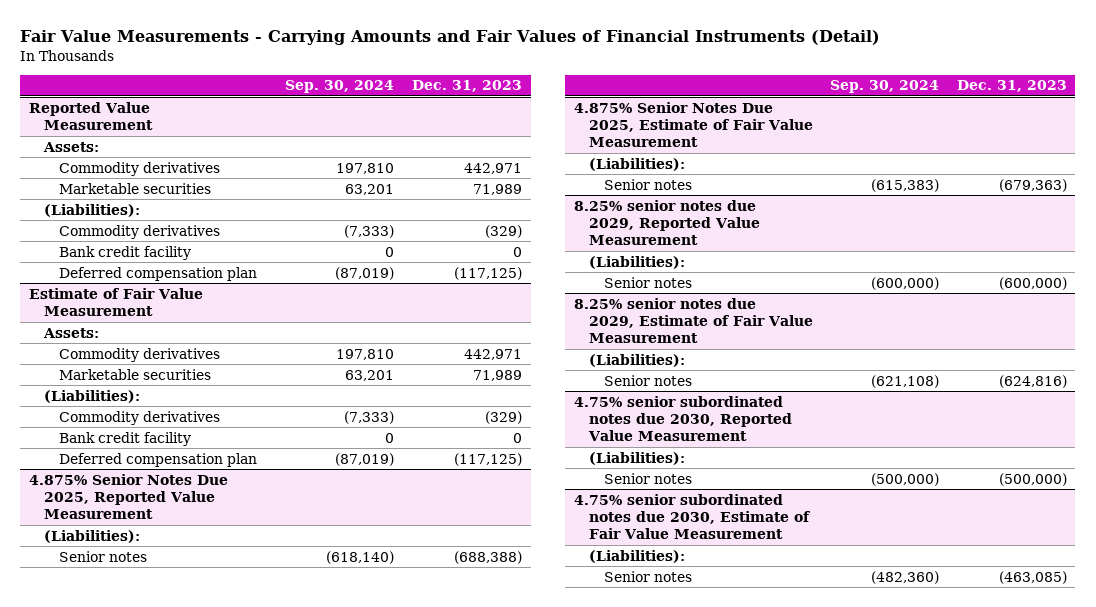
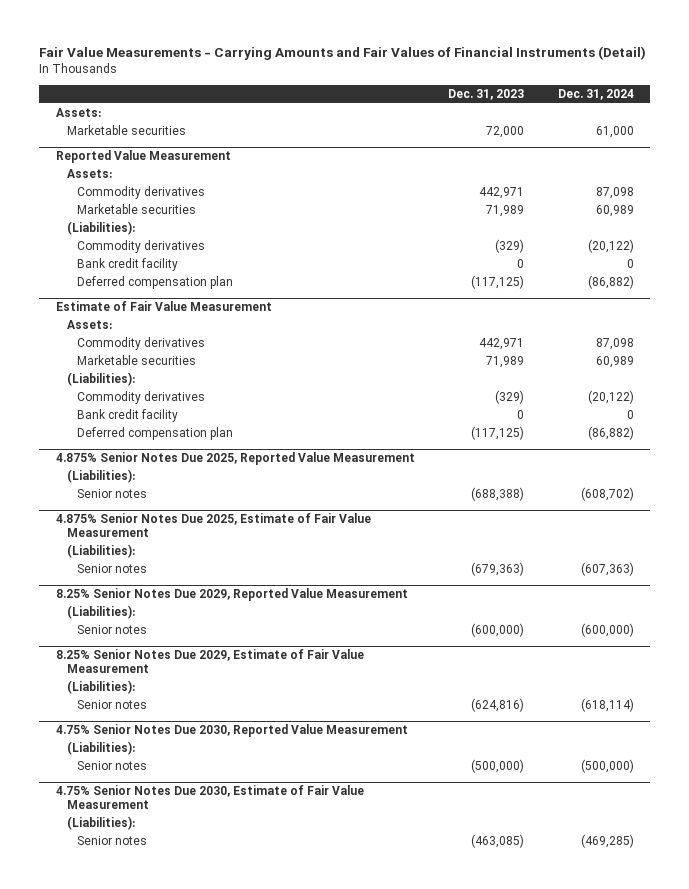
[285,80,395,94] Sep. 30, 2024 -> none
none -> [557,89,634,101] Dec. 31, 2024
none -> [55,108,101,118] Assets:
none -> [66,125,186,136] Marketable securities
[574,199,760,246] 8.25% senior notes due 2029, Reported Value Measurement -> [55,588,408,602] 8.25% Senior Notes Due 2029, Reported Value Measurement
[574,297,813,344] 8.25% senior notes due 2029, Estimate of Fair Value Measurement -> [55,649,364,674] 8.25% Senior Notes Due 2029, Estimate of Fair Value Measurement
[574,395,792,442] 4.75% senior subordinated notes due 2030, Reported Value Measurement -> [55,724,408,738] 4.75% Senior Notes Due 2030, Reported Value Measurement
[574,493,810,540] 4.75% senior subordinated notes due 2030, Estimate of Fair Value Measurement -> [55,785,364,810] 4.75% Senior Notes Due 2030, Estimate of Fair Value Measurement

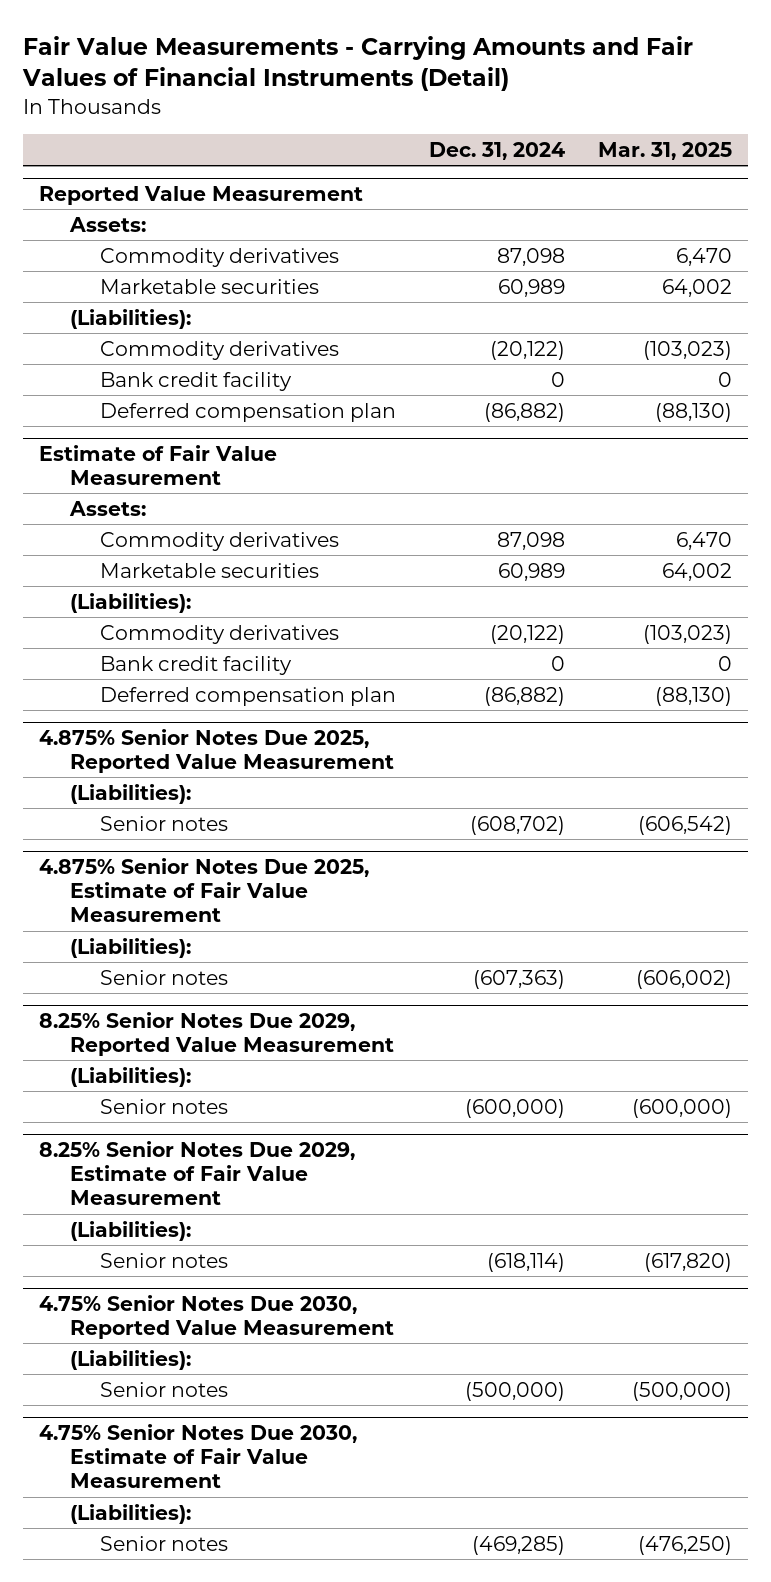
[448,89,525,101] Dec. 31, 2023 -> none
none -> [597,141,732,160] Mar. 31, 2025
[55,108,101,118] Assets: -> none
[66,125,186,136] Marketable securities -> none

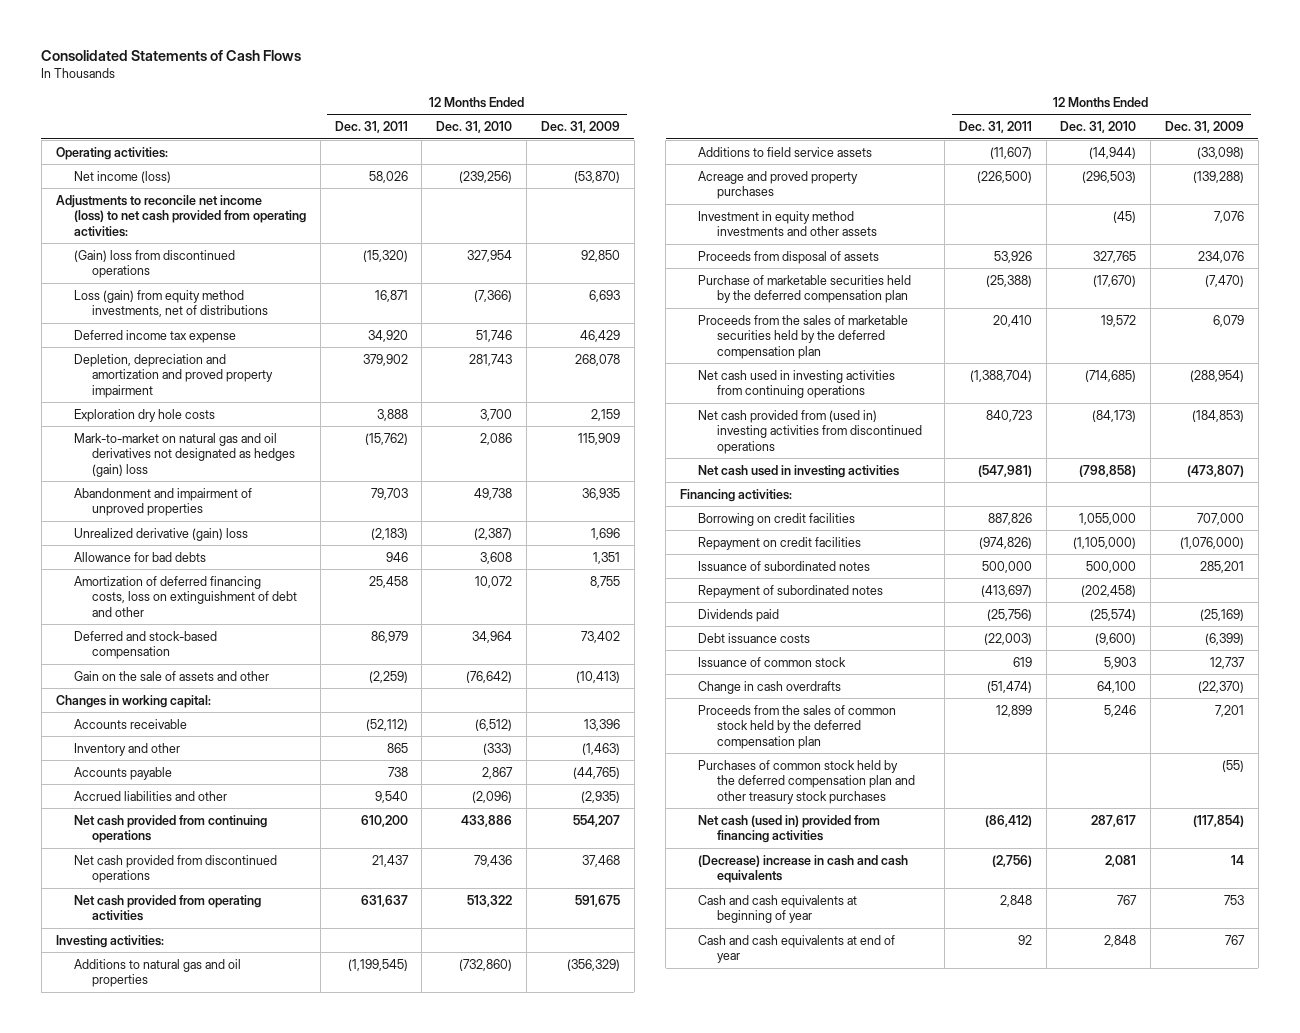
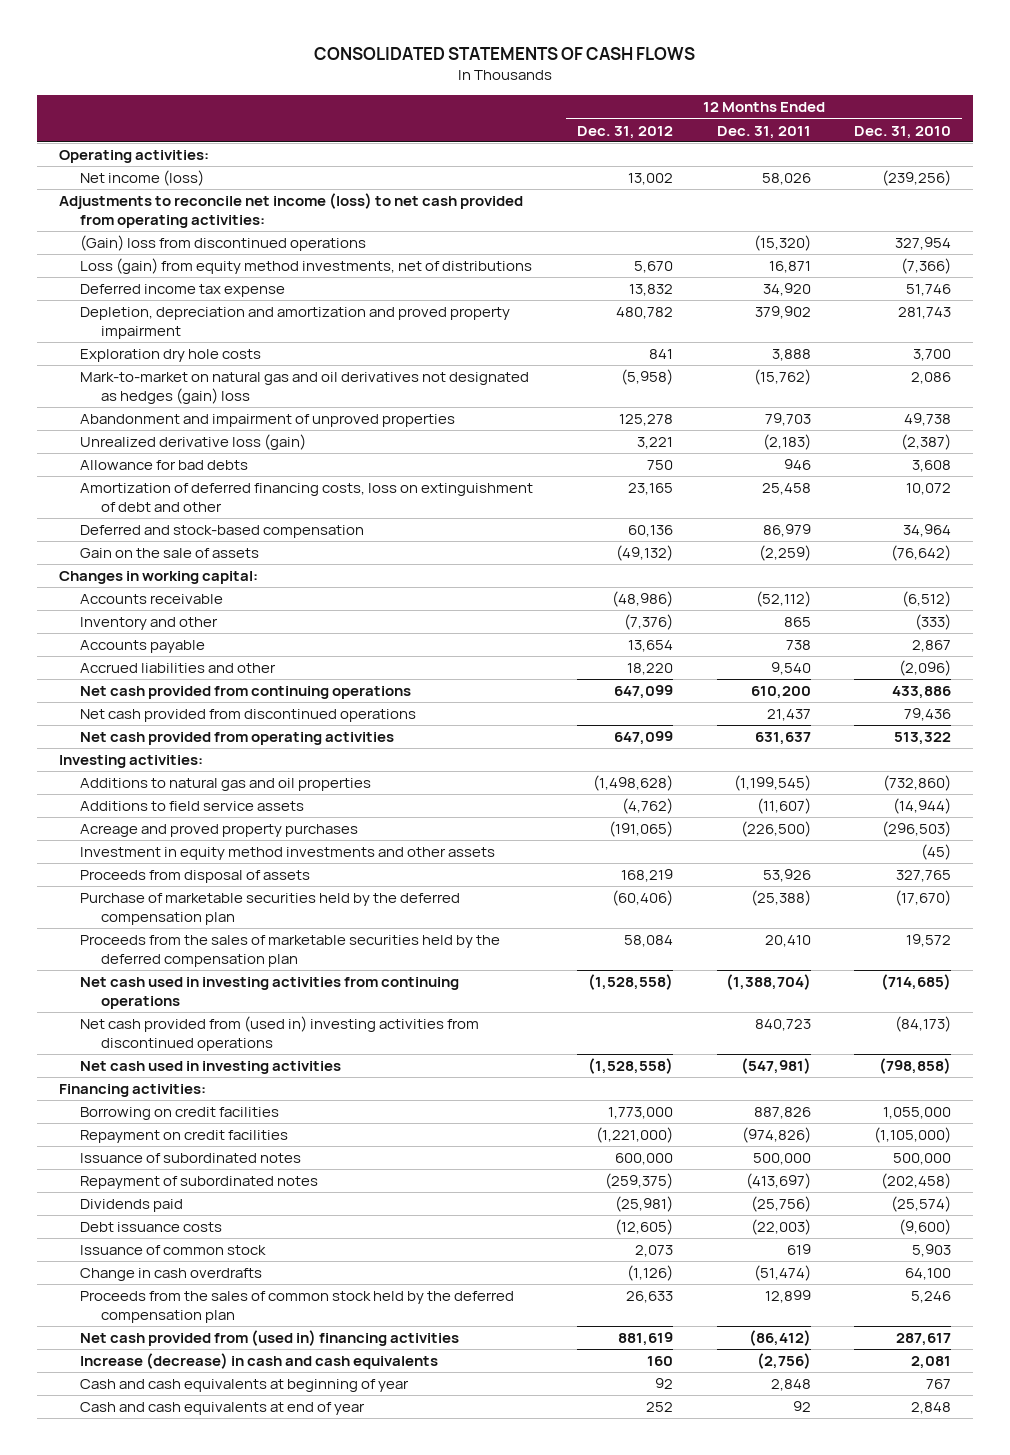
[41,49,302,61] Consolidated Statements of Cash Flows -> [314,47,696,61] CONSOLIDATED STATEMENTS OF CASH FLOWS
[540,121,620,134] Dec. 31, 2009 -> none
none -> [576,125,673,139] Dec. 31, 2012
[73,527,248,541] Unrealized derivative (gain) loss -> [79,434,306,451] Unrealized derivative loss (gain)
[73,670,269,681] Gain on the sale of assets and other -> [79,548,259,559] Gain on the sale of assets
[698,759,915,804] Purchases of common stock held by the deferred compensation plan and other treasury stock purchases -> none
[698,814,881,844] Net cash (used in) provided from financing activities -> [79,1330,459,1347] Net cash provided from (used in) financing activities
[698,854,909,884] (Decrease) increase in cash and cash equivalents -> [79,1353,438,1370] Increase (decrease) in cash and cash equivalents

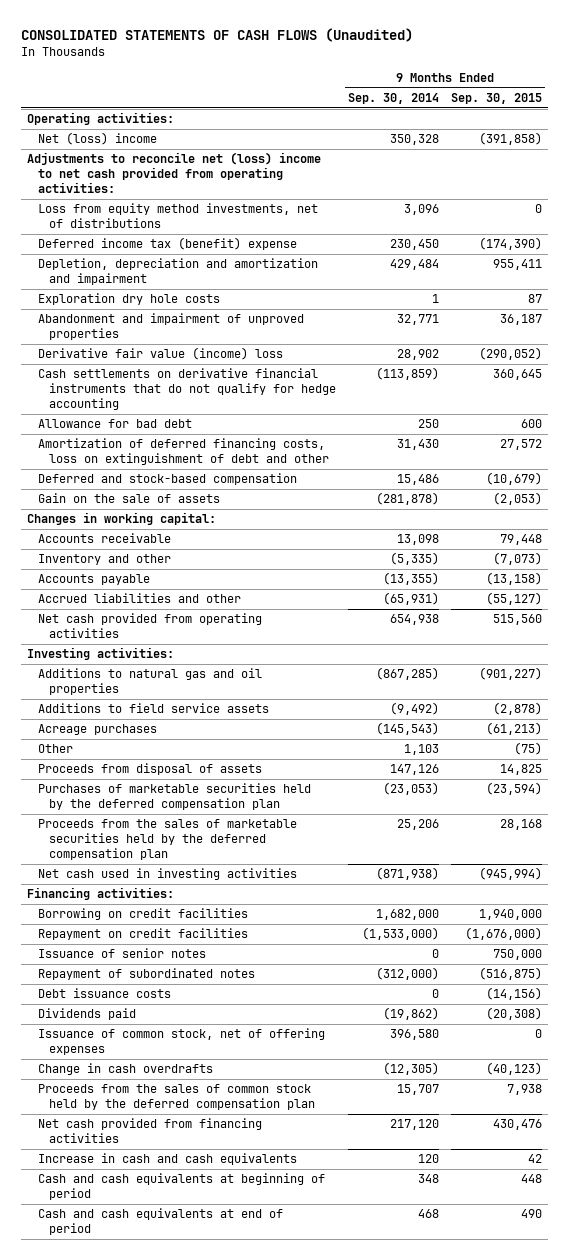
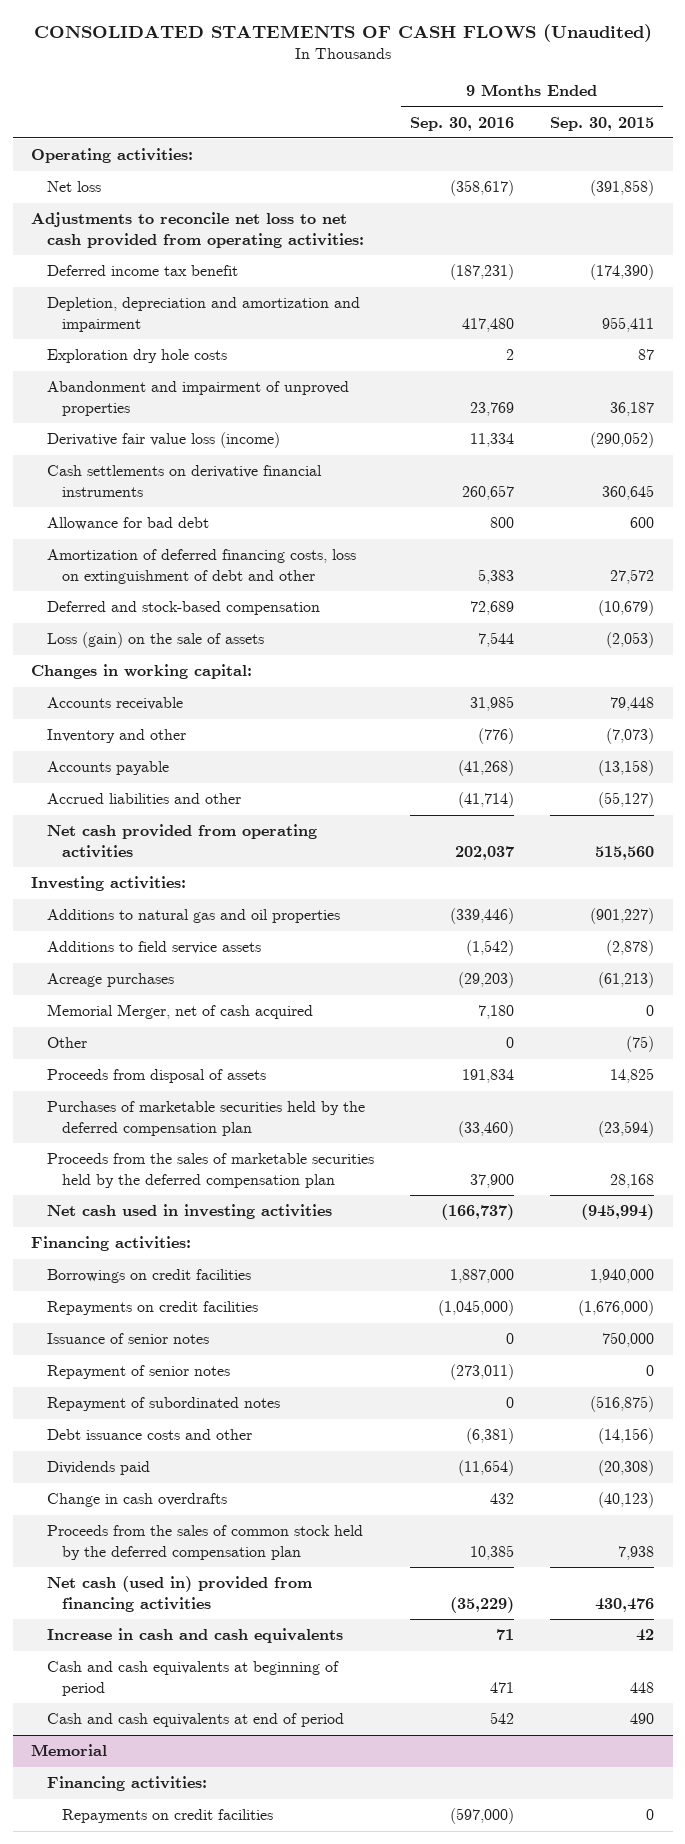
[347,93,439,105] Sep. 30, 2014 -> none
none -> [409,116,514,131] Sep. 30, 2016
[38,203,319,229] Loss from equity method investments, net of distributions -> none
[38,132,158,146] Net (loss) income -> [46,181,101,193] Net loss
[27,152,322,194] Adjustments to reconcile net (loss) income to net cash provided from operating activities: -> [31,212,364,248] Adjustments to reconcile net loss to net cash provided from operating activities:
[38,237,298,251] Deferred income tax (benefit) expense -> [46,265,238,277] Deferred income tax benefit
[38,347,284,361] Derivative fair value (income) loss -> [46,432,280,449] Derivative fair value loss (income)
[38,368,336,411] Cash settlements on derivative financial instruments that do not qualify for hedge accounting -> [46,465,322,497] Cash settlements on derivative financial instruments
[38,493,221,504] Gain on the sale of assets -> [46,632,264,649] Loss (gain) on the sale of assets
none -> [46,1004,313,1020] Memorial Merger, net of cash acquired
[38,908,249,921] Borrowing on credit facilities -> [46,1269,251,1284] Borrowings on credit facilities
[38,928,249,941] Repayment on credit facilities -> [46,1301,258,1316] Repayments on credit facilities
none -> [46,1365,230,1380] Repayment of senior notes
[38,988,172,999] Debt issuance costs -> [46,1429,252,1441] Debt issuance costs and other
[38,1028,326,1056] Issuance of common stock, net of offering expenses -> none
[38,1118,263,1144] Net cash provided from financing activities -> [46,1576,312,1612] Net cash (used in) provided from financing activities
none -> [31,1744,108,1757] Memorial
none -> [46,1776,207,1792] Financing activities:
none -> [61,1809,273,1824] Repayments on credit facilities

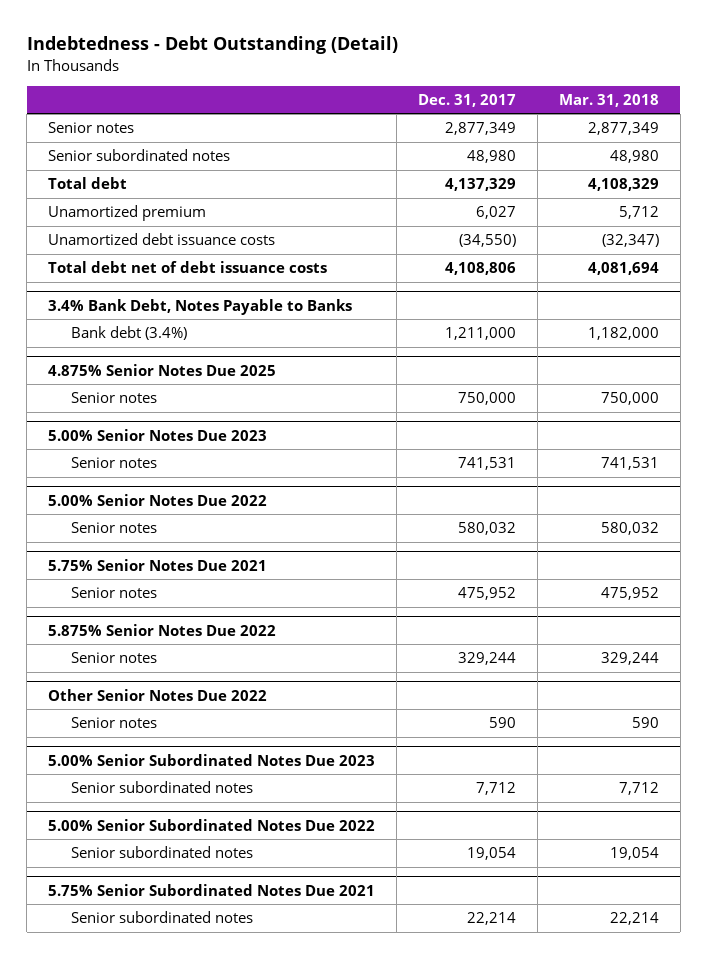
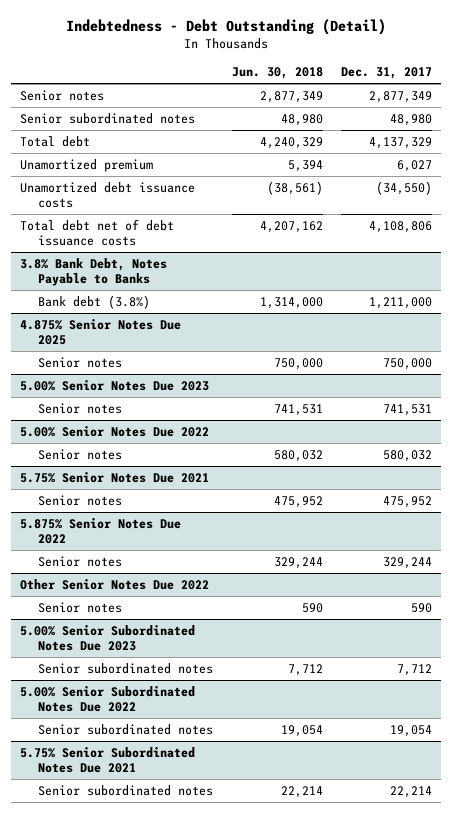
[558,93,659,107] Mar. 31, 2018 -> none
none -> [231,67,323,80] Jun. 30, 2018
[48,298,353,315] 3.4% Bank Debt, Notes Payable to Banks -> [20,257,168,287] 3.8% Bank Debt, Notes Payable to Banks
[70,326,187,341] Bank debt (3.4%) -> [38,294,151,309] Bank debt (3.8%)

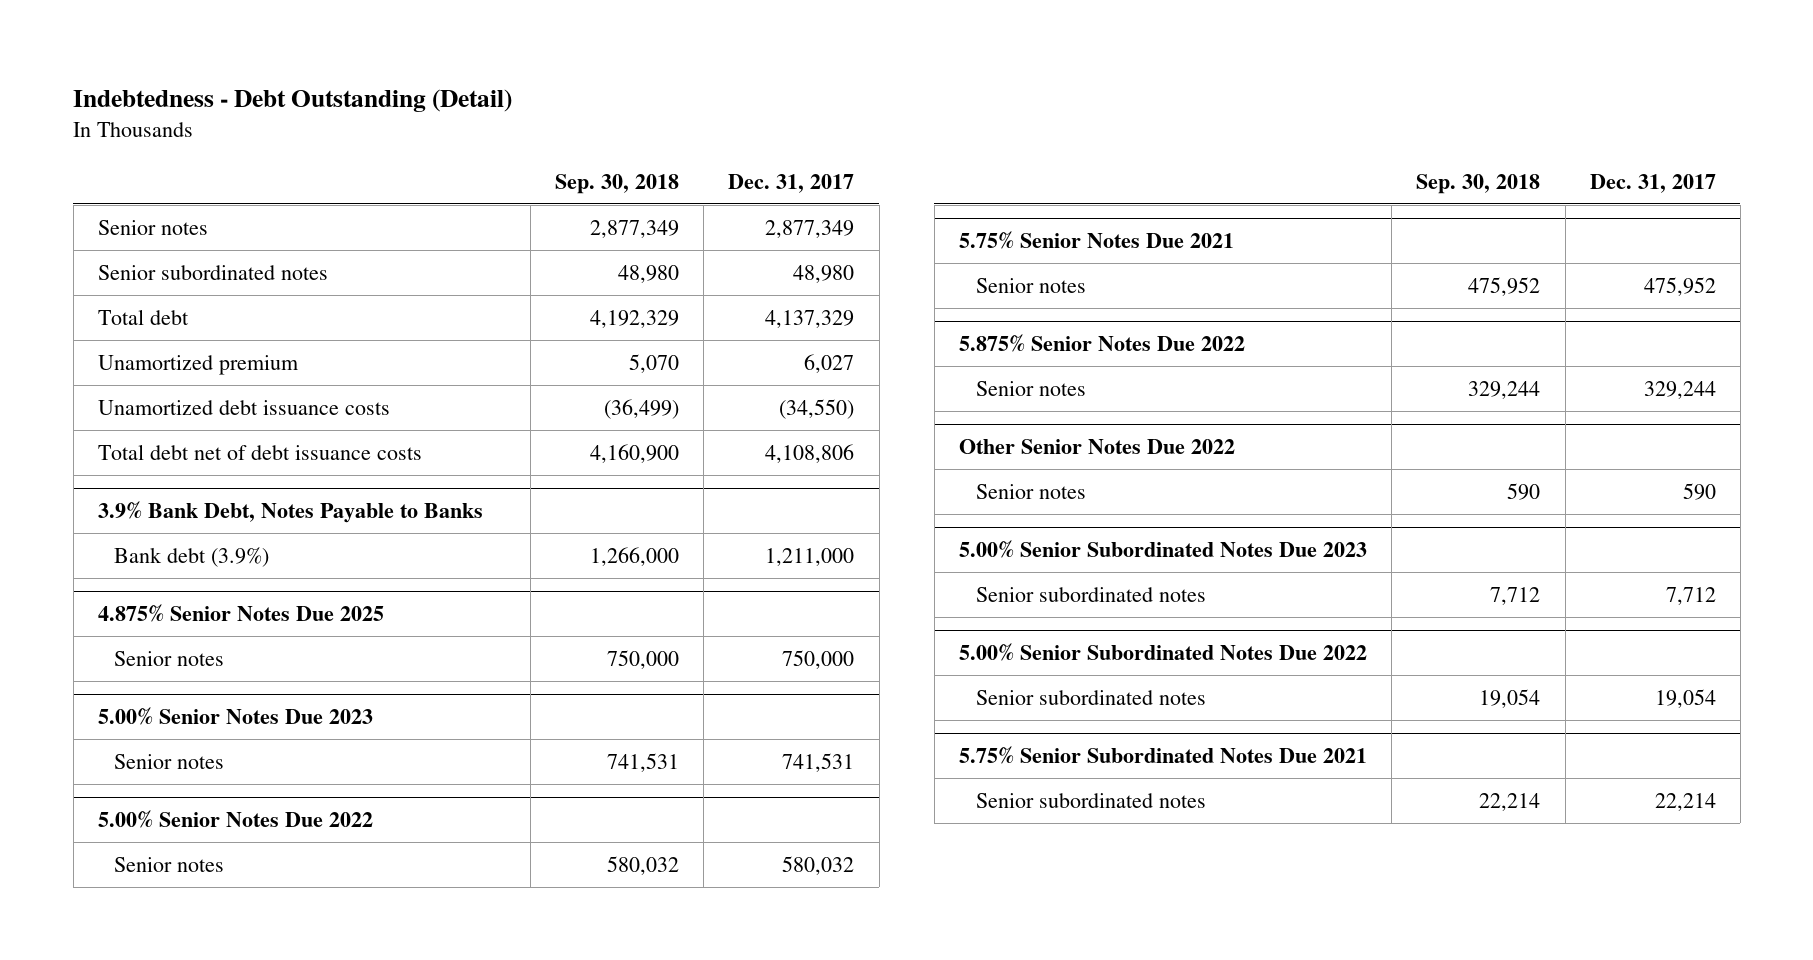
[231,67,323,80] Jun. 30, 2018 -> none
none -> [555,173,680,194] Sep. 30, 2018
[20,257,168,287] 3.8% Bank Debt, Notes Payable to Banks -> [97,501,483,524] 3.9% Bank Debt, Notes Payable to Banks
[38,294,151,309] Bank debt (3.8%) -> [114,546,270,567] Bank debt (3.9%)

